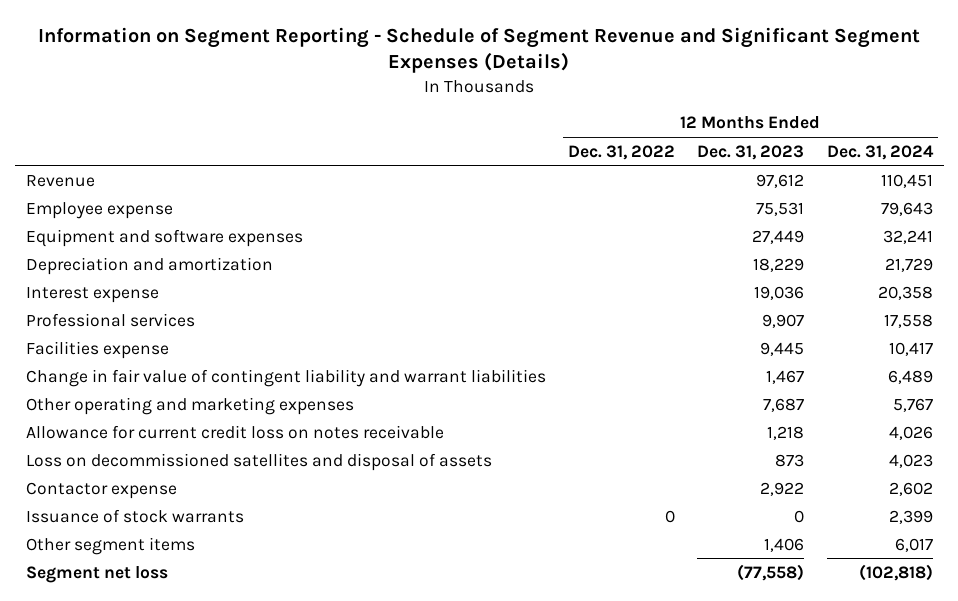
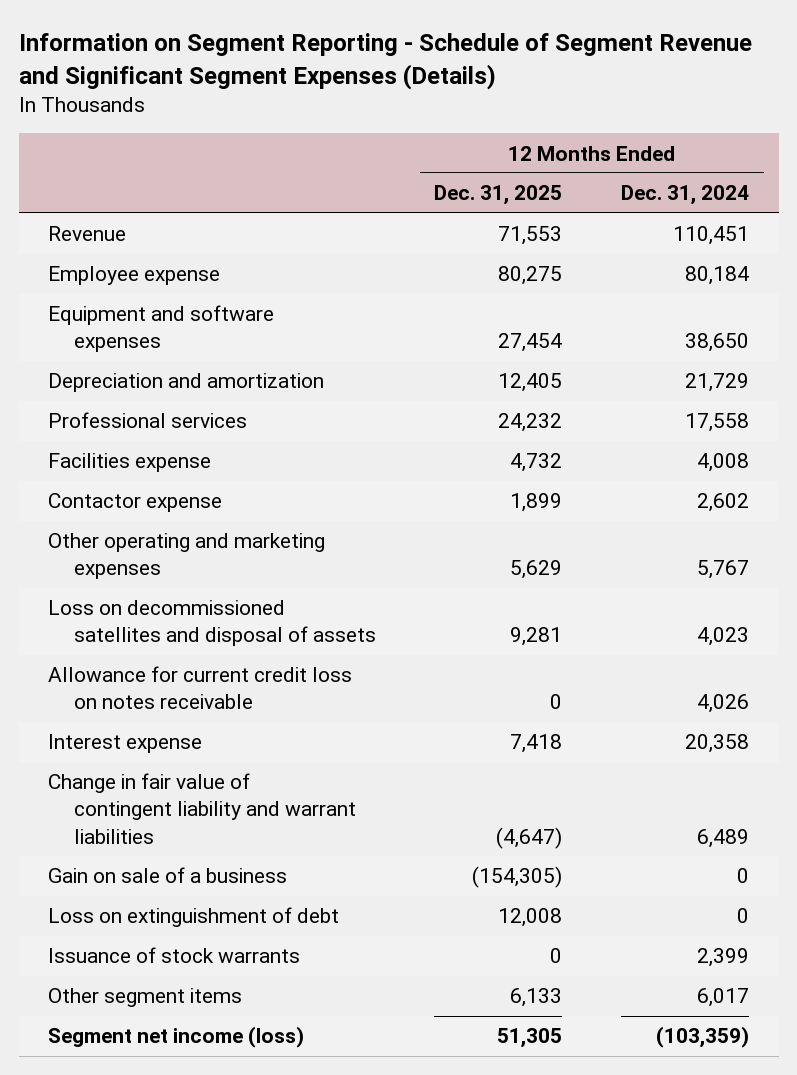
[568,144,676,160] Dec. 31, 2022 -> none
[697,144,805,160] Dec. 31, 2023 -> none
none -> [434,185,563,206] Dec. 31, 2025
[880,201,933,216] 79,643 -> [685,266,750,286] 80,184
[882,229,933,244] 32,241 -> [685,333,750,353] 38,650
[888,341,933,356] 10,417 -> [697,453,750,473] 4,008
[25,481,177,499] Contactor expense -> [48,493,223,513] Contactor expense
[25,424,444,439] Allowance for current credit loss on notes receivable -> [48,666,353,710] Allowance for current credit loss on notes receivable
[25,286,159,303] Interest expense -> [48,734,203,754] Interest expense
[25,368,546,387] Change in fair value of contingent liability and warrant liabilities -> [48,773,356,844] Change in fair value of contingent liability and warrant liabilities
none -> [48,867,288,884] Gain on sale of a business
none -> [48,907,340,928] Loss on extinguishment of debt
[25,565,168,583] Segment net loss -> [48,1026,305,1049] Segment net income (loss)
[858,563,933,581] (102,818) -> [656,1026,750,1049] (103,359)

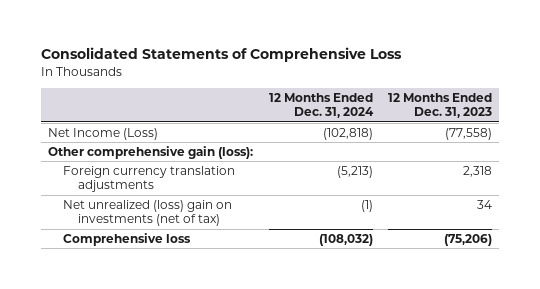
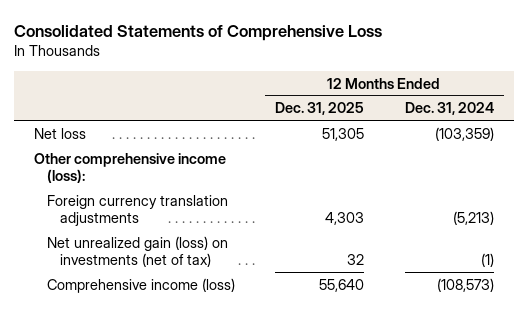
[387,92,492,119] 12 Months Ended Dec. 31, 2023 -> none
none -> [275,102,365,116] Dec. 31, 2025
[48,127,159,140] Net Income (Loss) -> [34,127,87,139] Net loss
[322,127,373,140] (102,818) -> [434,126,494,141] (103,359)
[48,145,254,159] Other comprehensive gain (loss): -> [34,152,227,184] Other comprehensive income (loss):
[63,199,233,227] Net unrealized (loss) gain on investments (net of tax) -> [47,235,229,268] Net unrealized gain (loss) on investments (net of tax)
[63,232,192,246] Comprehensive loss -> [47,277,236,293] Comprehensive income (loss)
[318,233,373,246] (108,032) -> [436,277,494,292] (108,573)

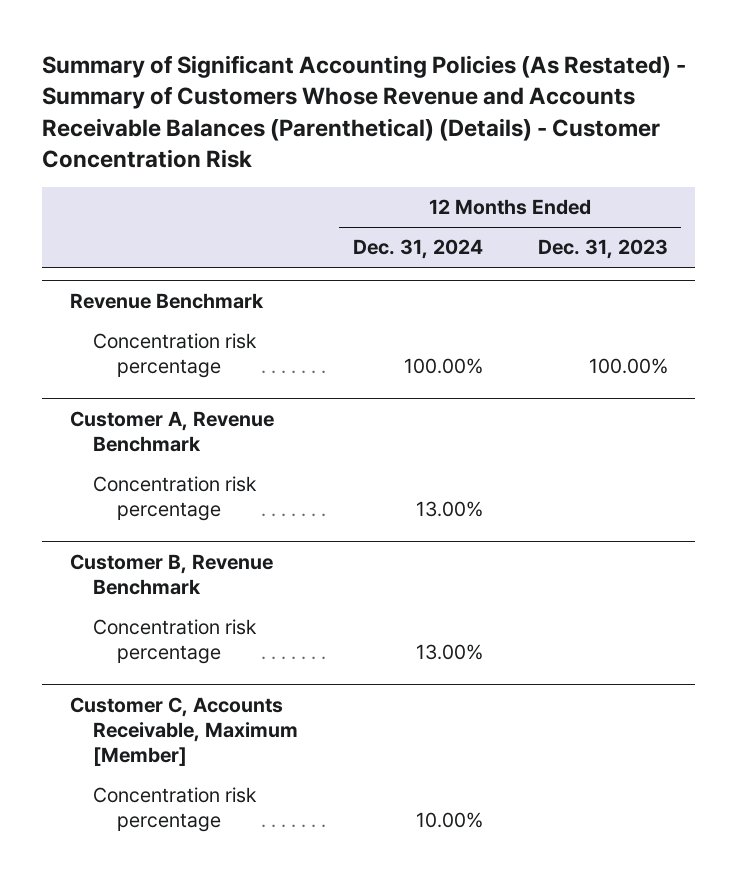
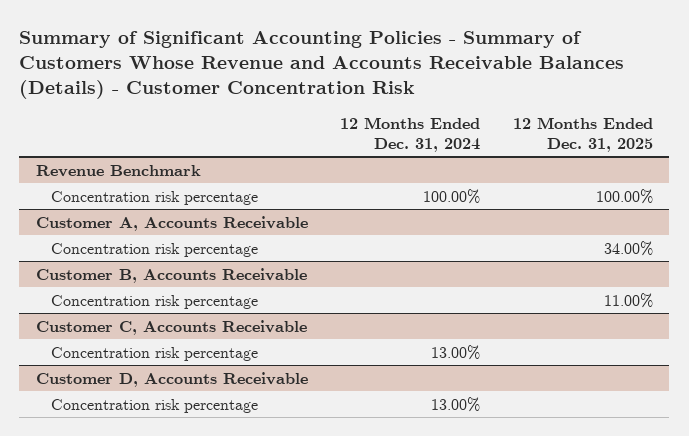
[42,55,687,168] Summary of Significant Accounting Policies (As Restated) - Summary of Customers Whose Revenue and Accounts Receivable Balances (Parenthetical) (Details) - Customer Concentration Risk -> [19,31,625,100] Summary of Significant Accounting Policies - Summary of Customers Whose Revenue and Accounts Receivable Balances (Details) - Customer Concentration Risk
[537,239,668,260] Dec. 31, 2023 -> none
none -> [513,116,654,153] 12 Months Ended Dec. 31, 2025
[69,410,274,452] Customer A, Revenue Benchmark -> none
none -> [35,215,308,231] Customer A, Accounts Receivable
none -> [50,242,258,257] Concentration risk percentage
none -> [35,267,307,283] Customer B, Accounts Receivable
none -> [50,294,258,309] Concentration risk percentage
none -> [35,319,307,335] Customer C, Accounts Receivable
[69,553,273,595] Customer B, Revenue Benchmark -> none
none -> [35,371,308,387] Customer D, Accounts Receivable
[69,696,299,766] Customer C, Accounts Receivable, Maximum [Member] -> none
[93,787,258,833] Concentration risk percentage -> none

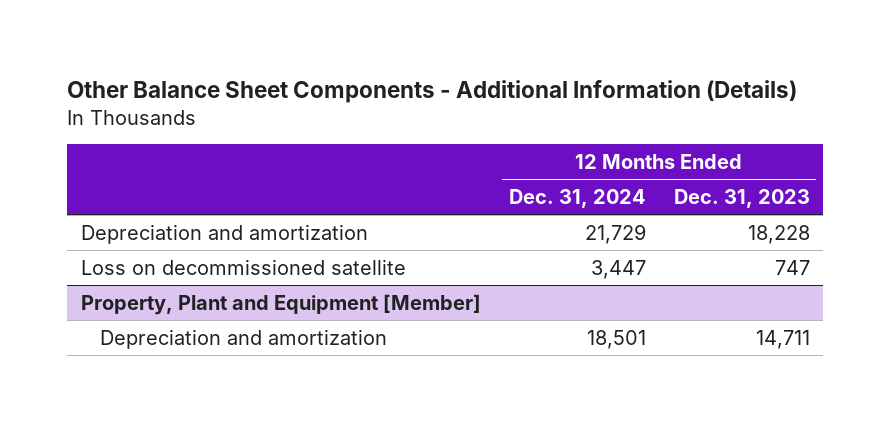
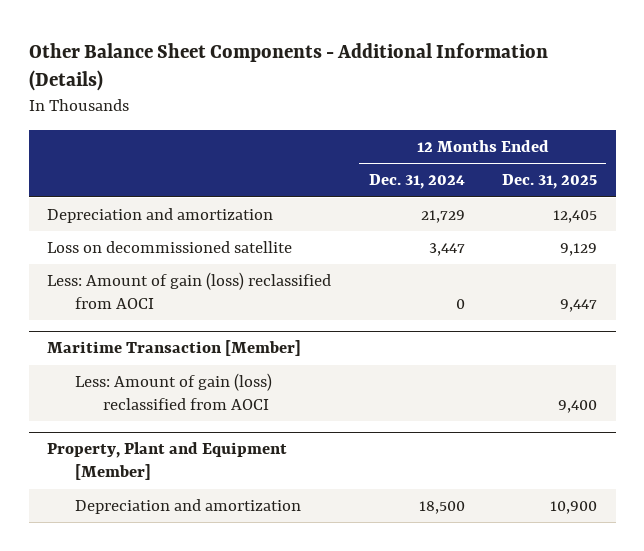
[673,189,810,209] Dec. 31, 2023 -> none
none -> [501,174,597,190] Dec. 31, 2025
none -> [47,271,332,309] Less: Amount of gain (loss) reclassified from AOCI
none -> [47,340,302,357] Maritime Transaction [Member]
none -> [75,372,273,410] Less: Amount of gain (loss) reclassified from AOCI
[586,329,646,349] 18,501 -> [418,500,465,514] 18,500

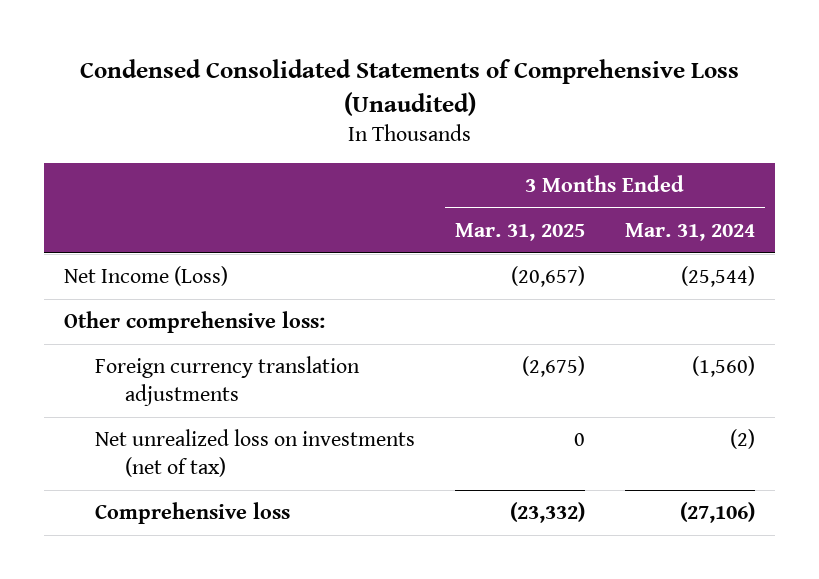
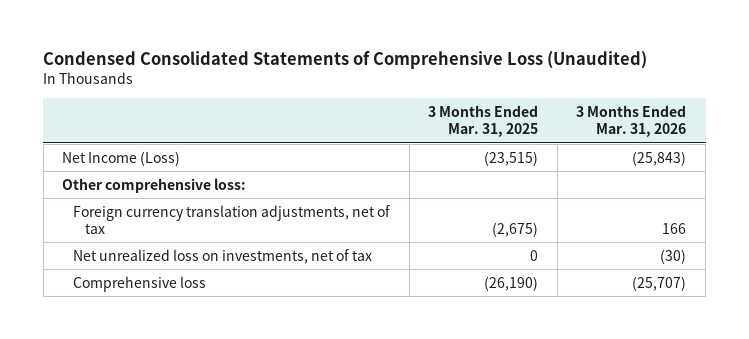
[624,223,755,242] Mar. 31, 2024 -> none
none -> [576,105,687,138] 3 Months Ended Mar. 31, 2026
[510,266,585,288] (20,657) -> [484,150,539,166] (23,515)
[94,356,360,406] Foreign currency translation adjustments -> [73,204,391,234] Foreign currency translation adjustments, net of tax
[94,429,415,477] Net unrealized loss on investments (net of tax) -> [73,248,373,264] Net unrealized loss on investments, net of tax
[509,502,585,524] (23,332) -> [484,275,539,291] (26,190)

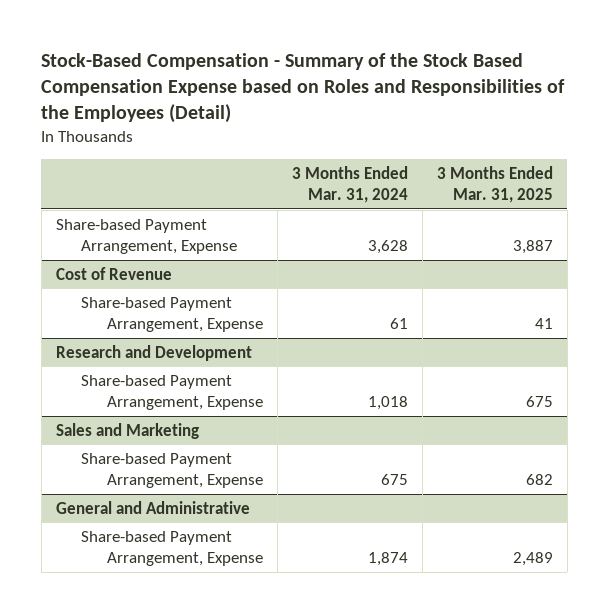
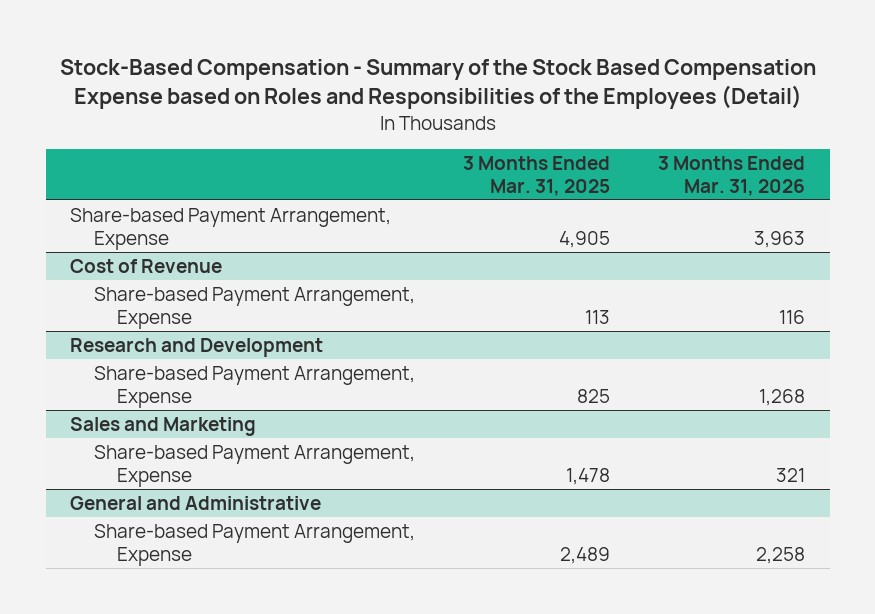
[292,165,409,204] 3 Months Ended Mar. 31, 2024 -> none
none -> [658,155,806,196] 3 Months Ended Mar. 31, 2026
[512,240,553,255] 3,887 -> [559,230,611,248] 4,905
[534,318,553,330] 41 -> [585,309,611,324] 113
[525,396,553,408] 675 -> [577,388,611,403] 825
[525,474,553,486] 682 -> [566,467,611,485] 1,478

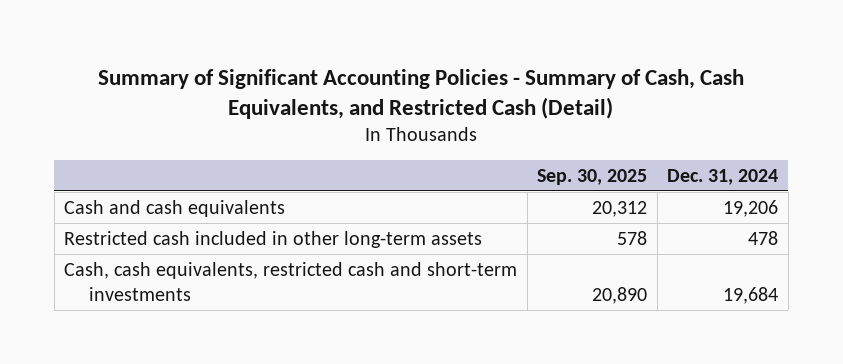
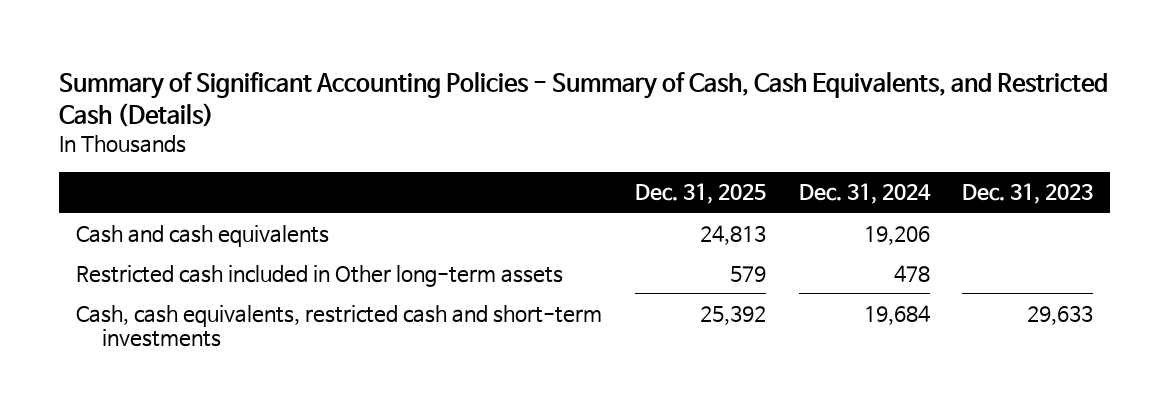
[98,68,745,119] Summary of Significant Accounting Policies - Summary of Cash, Cash Equivalents, and Restricted Cash (Detail) -> [59,72,1109,128] Summary of Significant Accounting Policies - Summary of Cash, Cash Equivalents, and Restricted Cash (Details)
[537,168,648,185] Sep. 30, 2025 -> none
none -> [634,183,766,205] Dec. 31, 2025
none -> [962,183,1094,205] Dec. 31, 2023
[64,230,483,248] Restricted cash included in other long-term assets -> [75,264,563,287] Restricted cash included in Other long-term assets

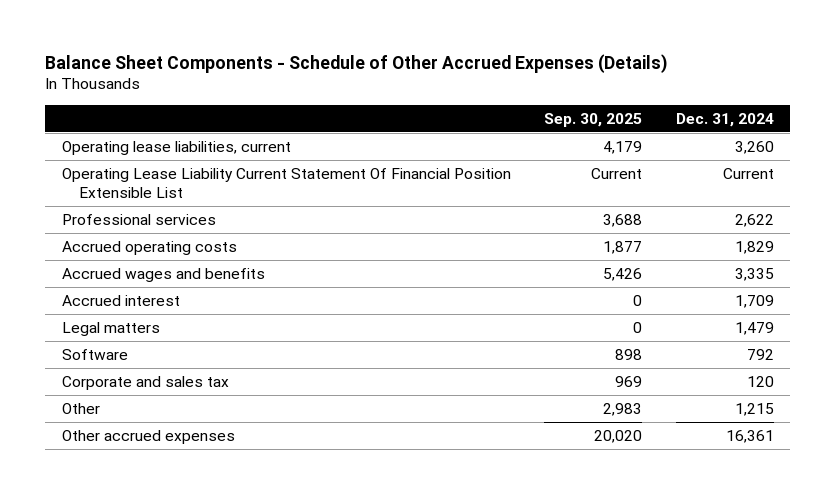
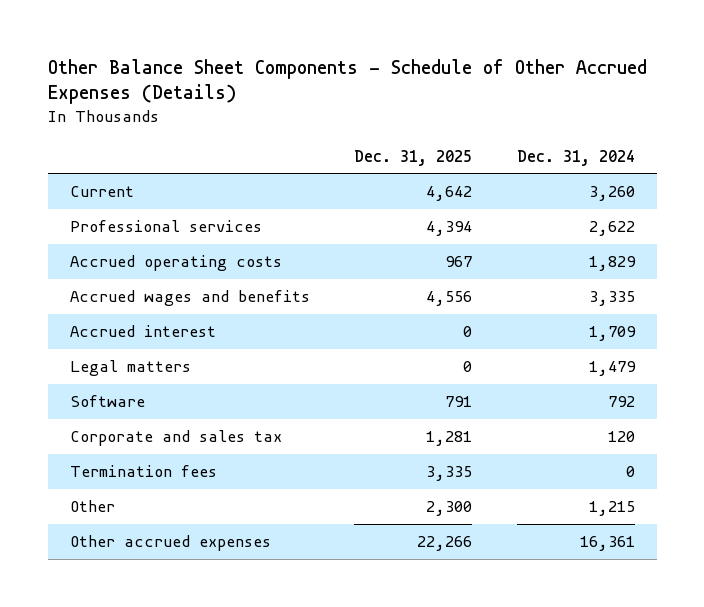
[44,53,668,73] Balance Sheet Components - Schedule of Other Accrued Expenses (Details) -> [47,58,647,105] Other Balance Sheet Components - Schedule of Other Accrued Expenses (Details)
[544,112,643,127] Sep. 30, 2025 -> none
none -> [354,149,473,166] Dec. 31, 2025
[61,168,511,198] Operating Lease Liability Current Statement Of Financial Position Extensible List -> none
[61,141,291,156] Operating lease liabilities, current -> [69,186,134,198] Current
none -> [69,465,217,478] Termination fees

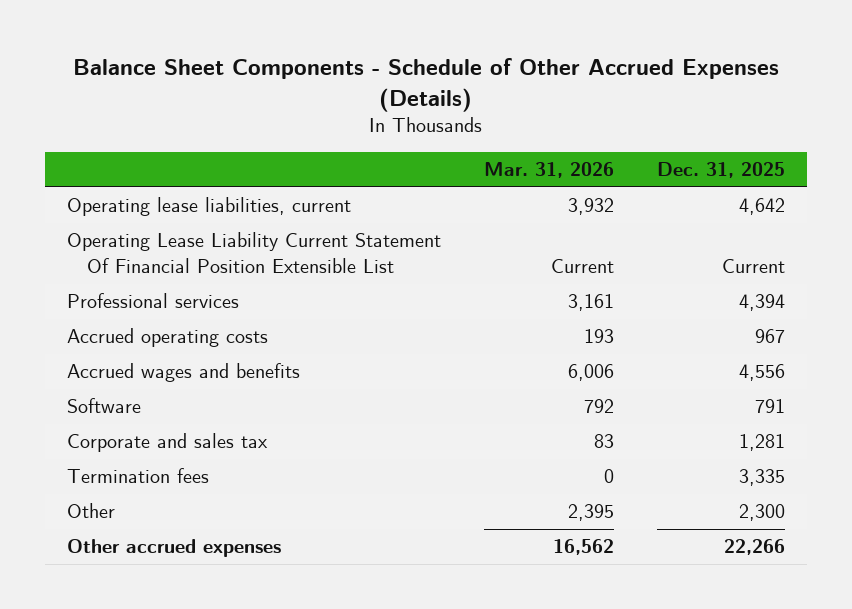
[47,58,647,105] Other Balance Sheet Components - Schedule of Other Accrued Expenses (Details) -> [72,58,779,112] Balance Sheet Components - Schedule of Other Accrued Expenses (Details)
[516,149,635,166] Dec. 31, 2024 -> none
none -> [483,161,614,178] Mar. 31, 2026
[69,186,134,198] Current -> [66,197,351,217] Operating lease liabilities, current
none -> [66,232,441,273] Operating Lease Liability Current Statement Of Financial Position Extensible List
[69,325,216,338] Accrued interest -> none
[69,360,191,377] Legal matters -> none

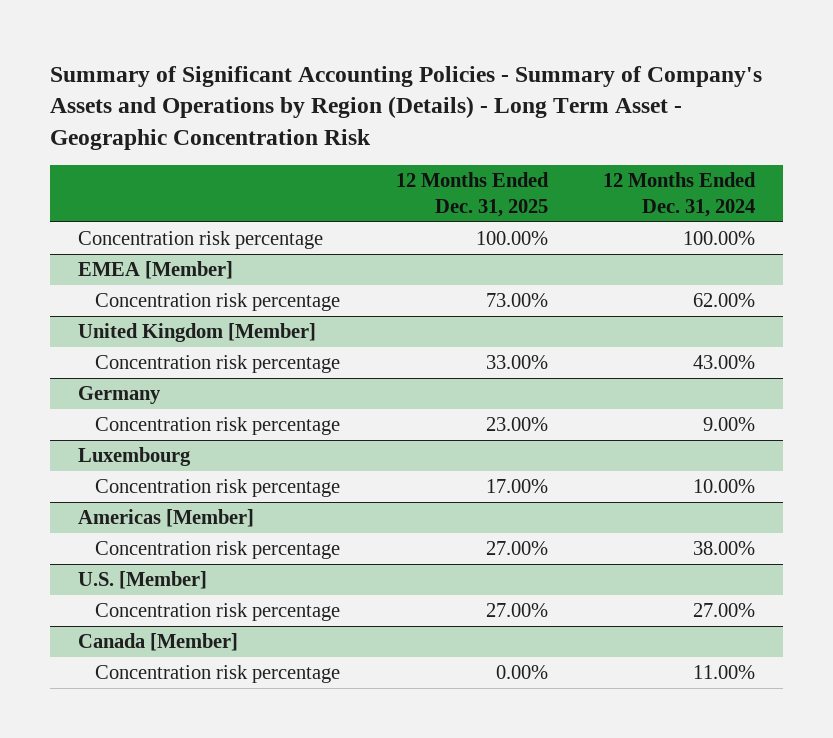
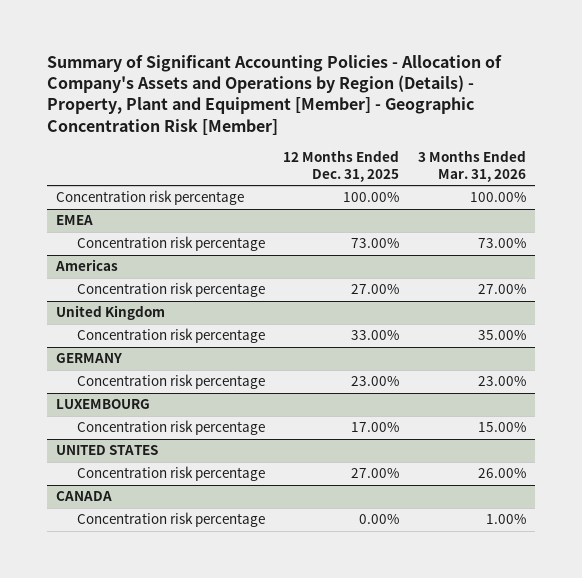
[50,65,763,150] Summary of Significant Accounting Policies - Summary of Company's Assets and Operations by Region (Details) - Long Term Asset - Geographic Concentration Risk -> [46,54,502,135] Summary of Significant Accounting Policies - Allocation of Company's Assets and Operations by Region (Details) - Property, Plant and Equipment [Member] - Geographic Concentration Risk [Member]
[603,171,757,217] 12 Months Ended Dec. 31, 2024 -> none
none -> [417,149,526,183] 3 Months Ended Mar. 31, 2026
[78,261,234,280] EMEA [Member] -> [55,215,93,226] EMEA
none -> [54,259,118,272] Americas
none -> [76,282,265,298] Concentration risk percentage
[78,323,317,343] United Kingdom [Member] -> [55,305,165,321] United Kingdom
[78,386,162,405] Germany -> [55,353,122,364] GERMANY
[78,447,192,467] Luxembourg -> [55,399,150,410] LUXEMBOURG
[78,509,255,528] Americas [Member] -> none
[94,541,340,560] Concentration risk percentage -> none
[78,571,208,590] U.S. [Member] -> [55,445,158,456] UNITED STATES
[78,633,239,652] Canada [Member] -> [55,491,112,502] CANADA

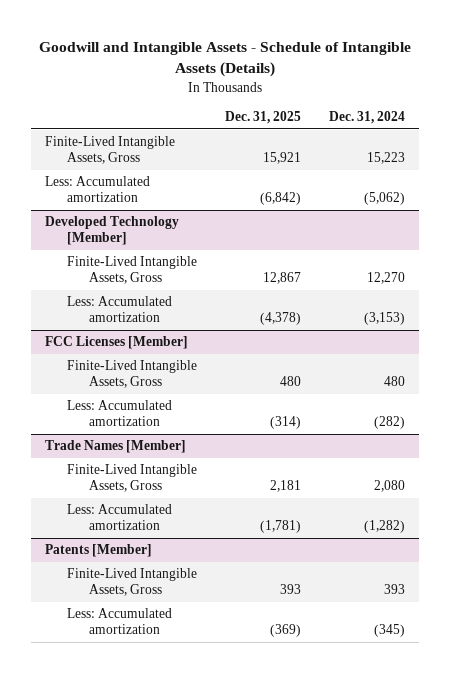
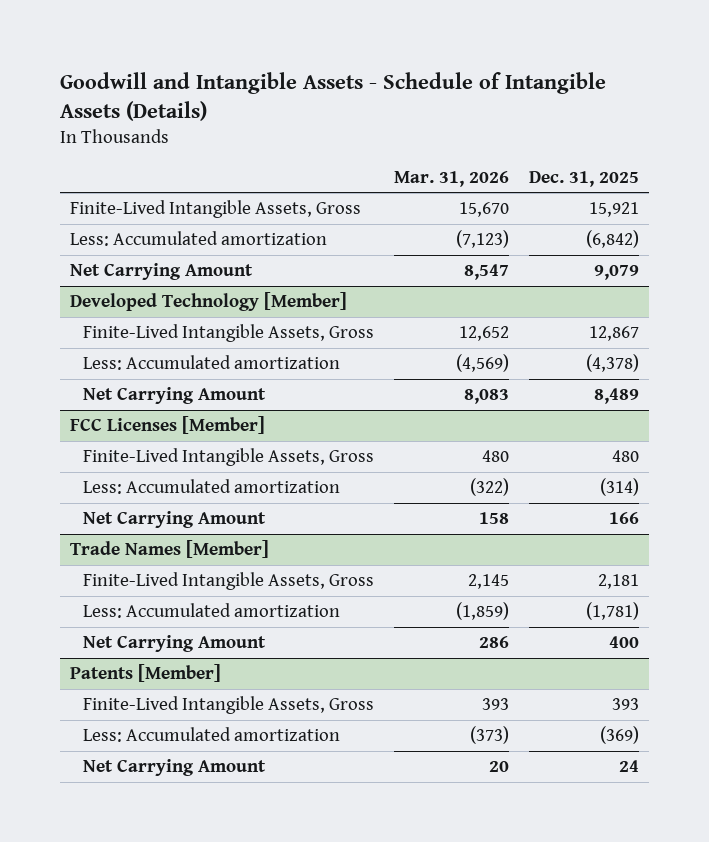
[328,111,405,125] Dec. 31, 2024 -> none
none -> [394,170,510,187] Mar. 31, 2026
none -> [70,263,254,281] Net Carrying Amount
none -> [83,387,267,405] Net Carrying Amount
none -> [83,511,267,529] Net Carrying Amount
none -> [83,635,267,653] Net Carrying Amount
none -> [83,759,267,777] Net Carrying Amount

